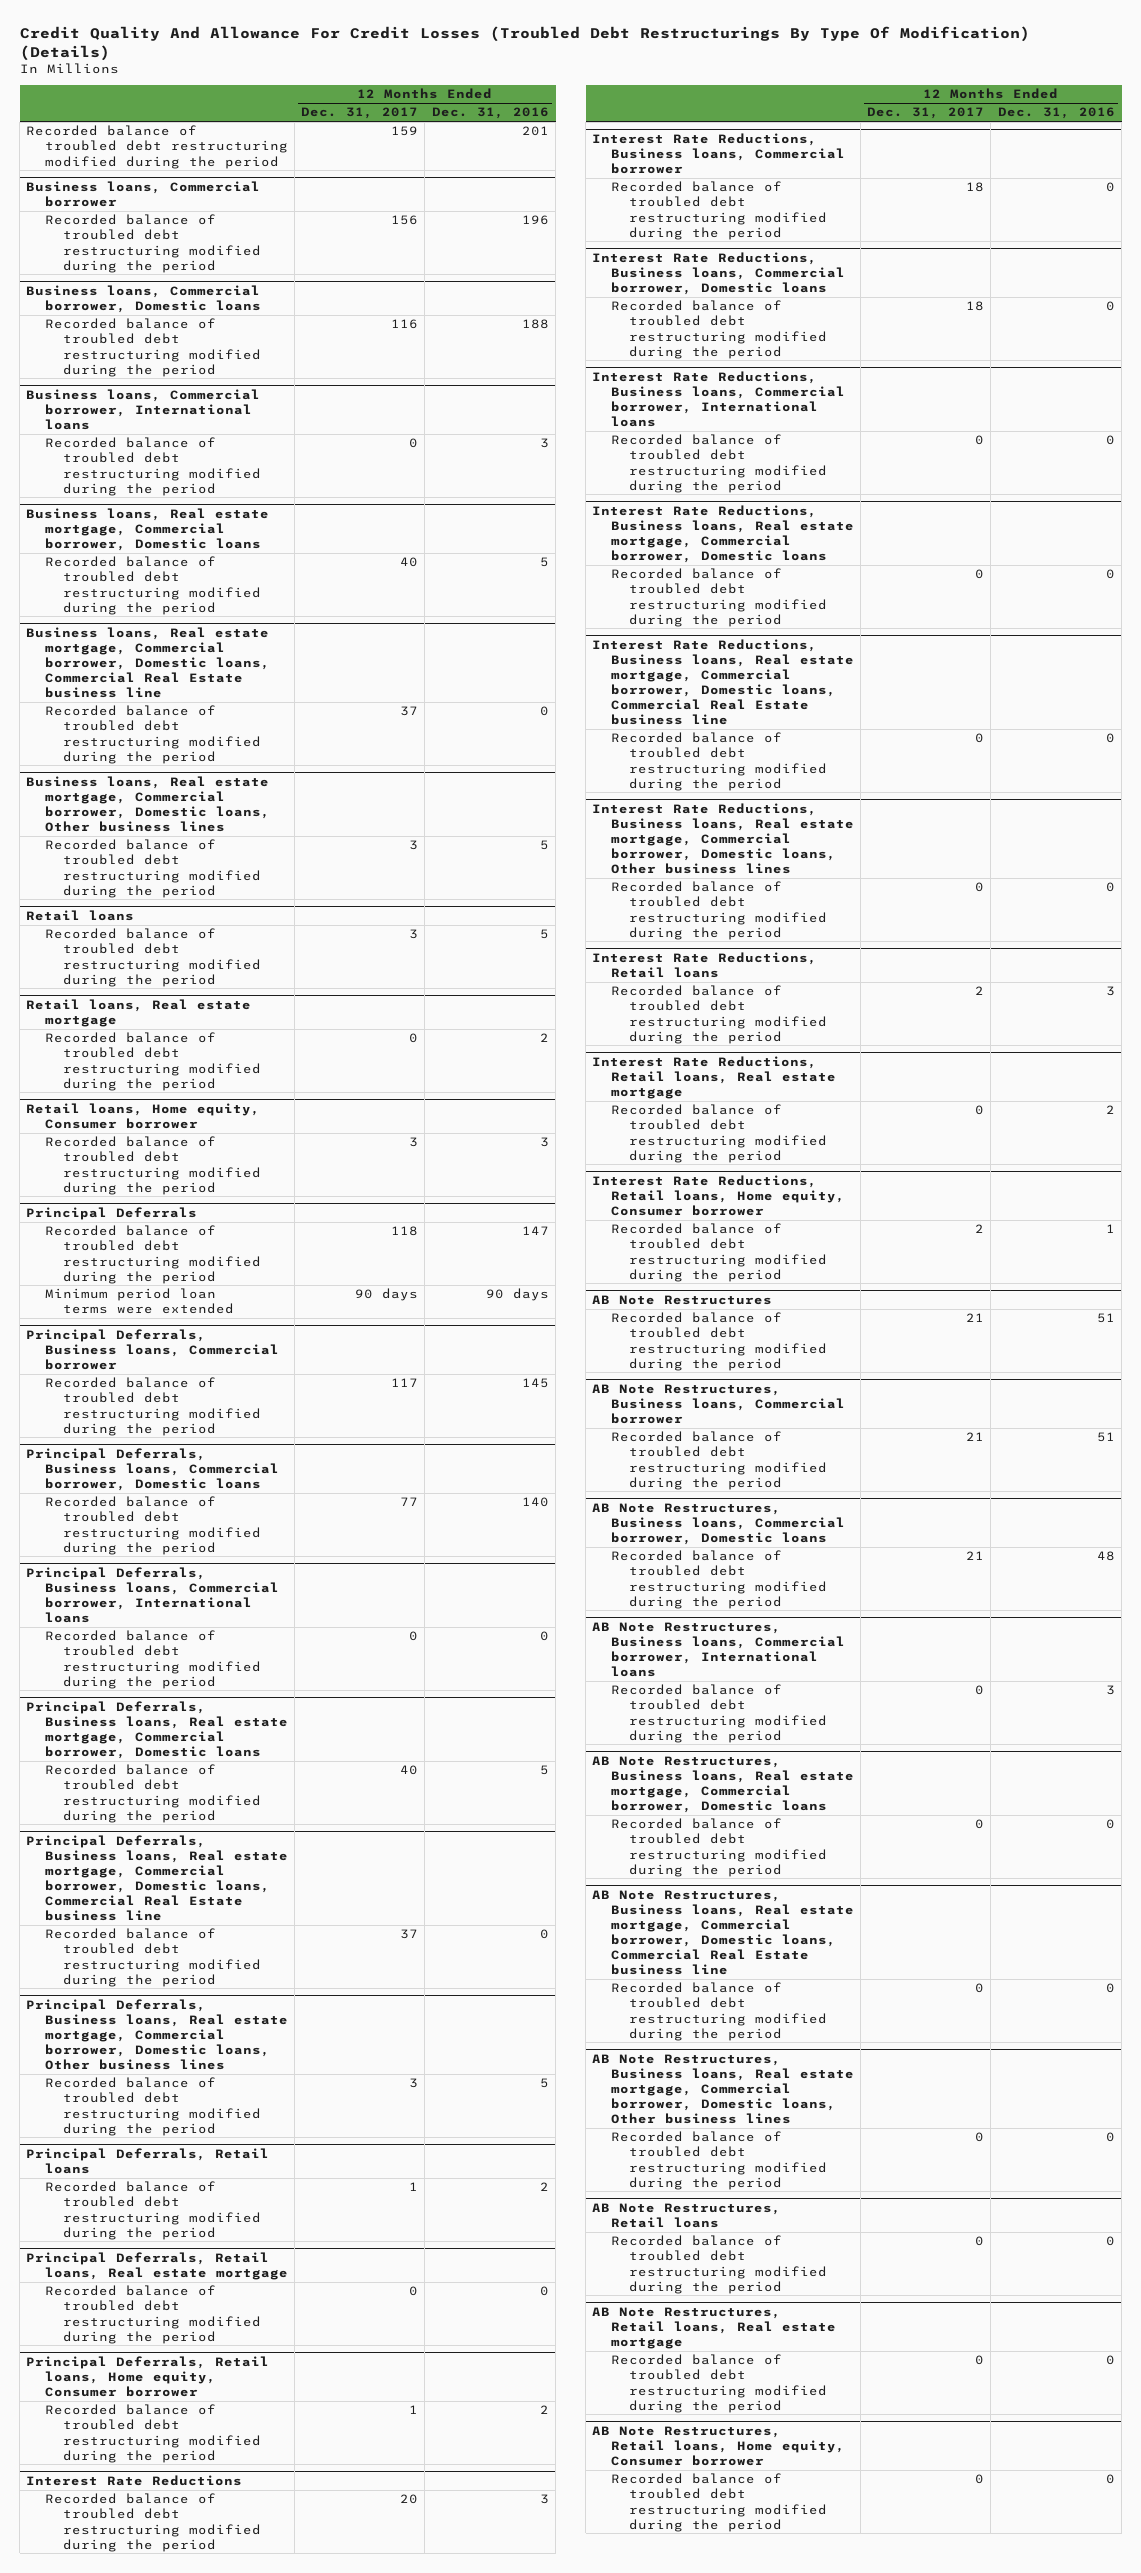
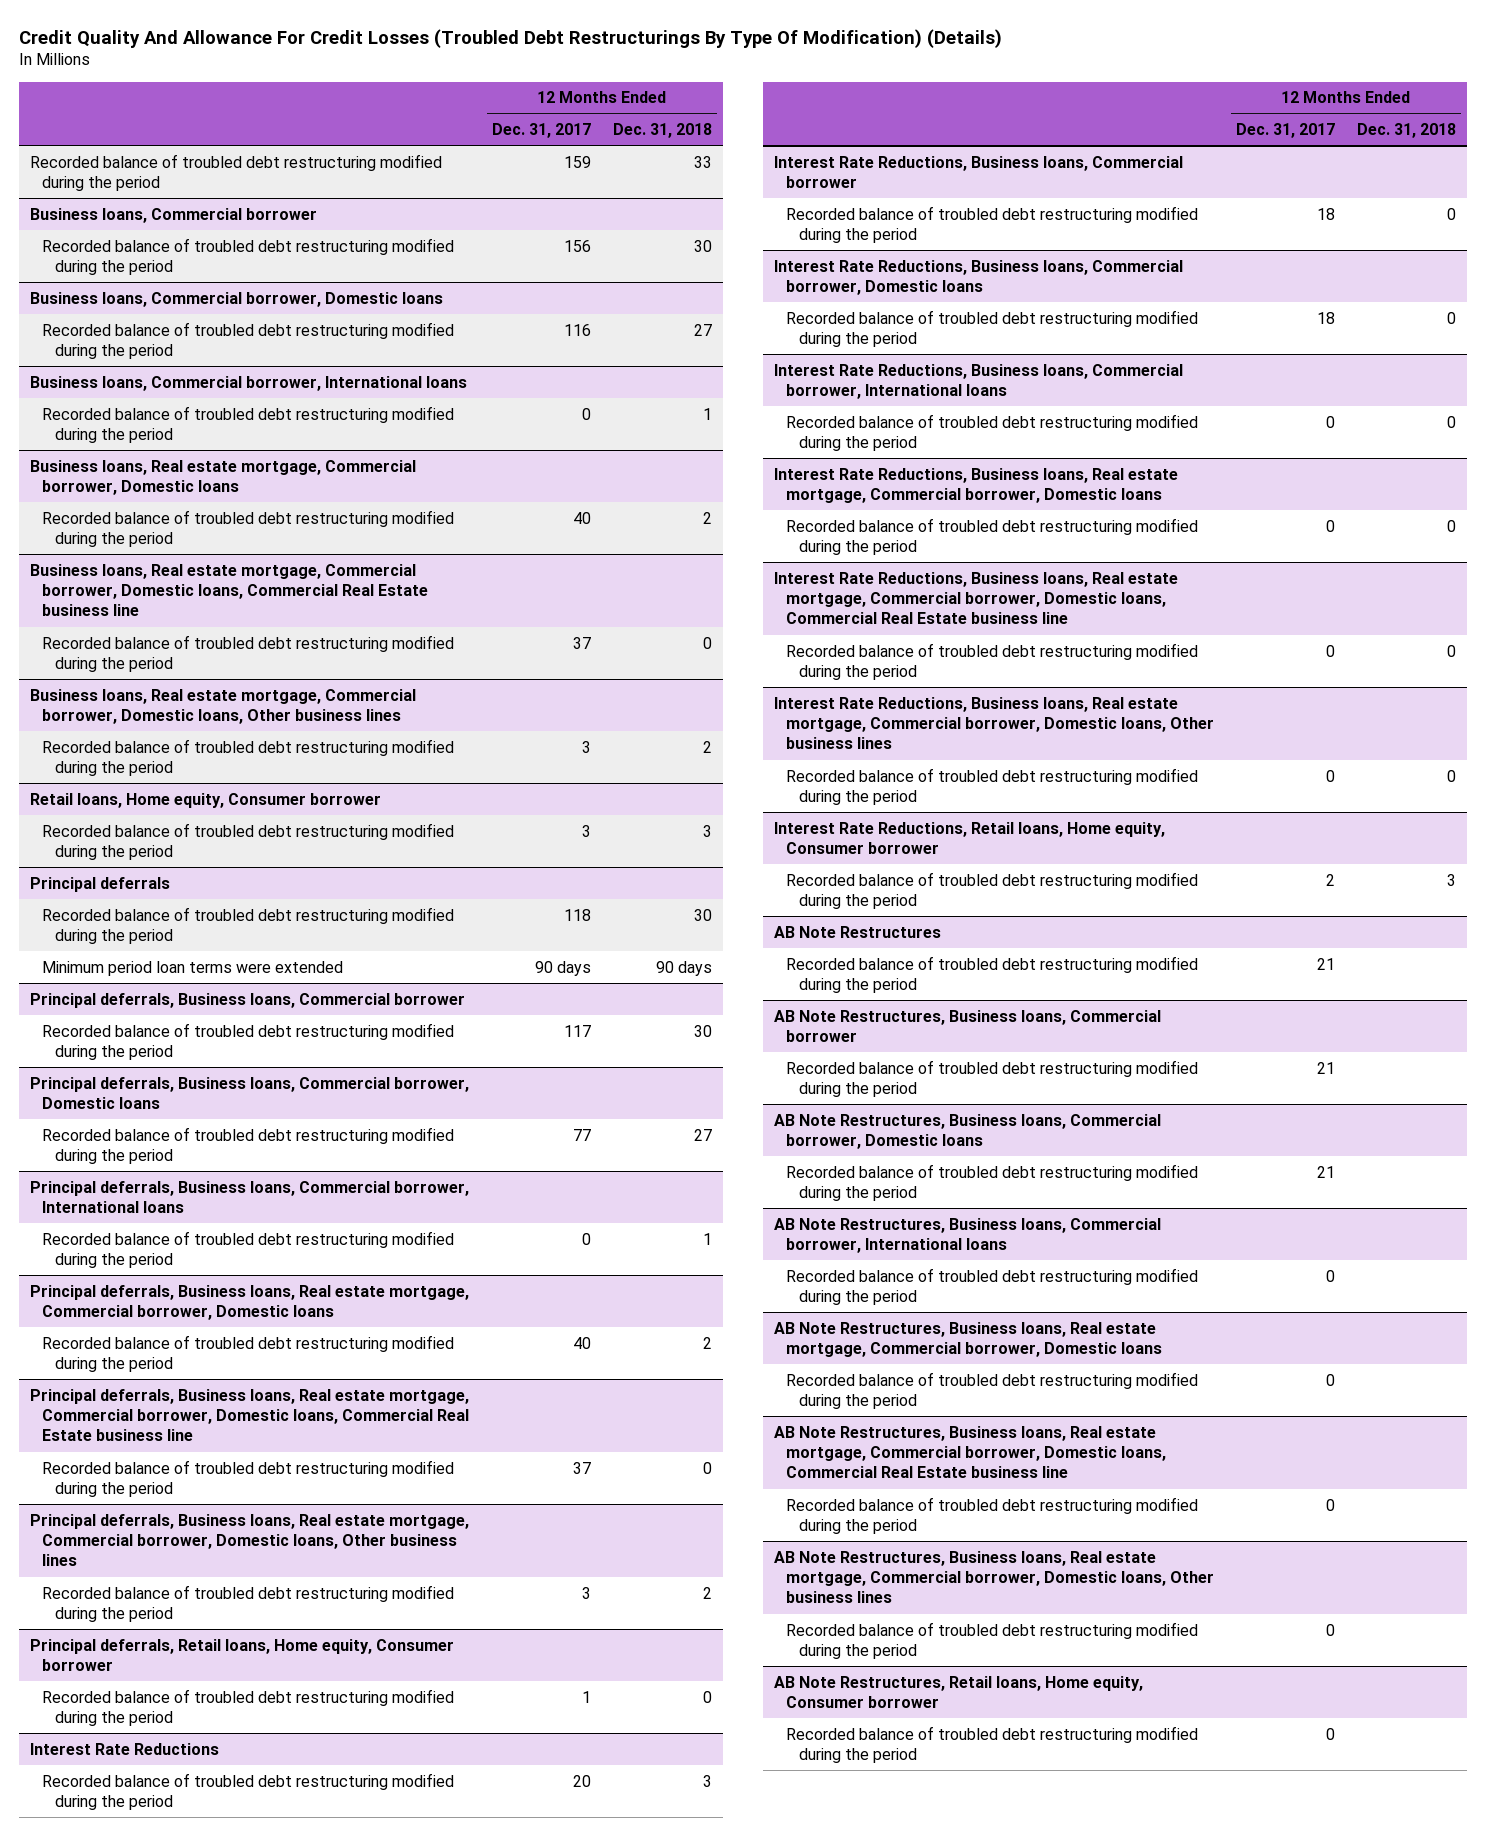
[431,107,549,120] Dec. 31, 2016 -> none
none -> [612,122,712,138] Dec. 31, 2018
[26,909,135,921] Retail loans -> none
[44,928,262,987] Recorded balance of troubled debt restructuring modified during the period -> none
[26,998,252,1027] Retail loans, Real estate mortgage -> none
[44,1032,262,1091] Recorded balance of troubled debt restructuring modified during the period -> none
[26,1206,198,1220] Principal Deferrals -> [29,876,170,892] Principal deferrals
[26,1328,279,1371] Principal Deferrals, Business loans, Commercial borrower -> [29,992,465,1008] Principal deferrals, Business loans, Commercial borrower
[26,1447,279,1492] Principal Deferrals, Business loans, Commercial borrower, Domestic loans -> [29,1076,469,1110] Principal deferrals, Business loans, Commercial borrower, Domestic loans
[26,1566,279,1624] Principal Deferrals, Business loans, Commercial borrower, International loans -> [29,1180,469,1214] Principal deferrals, Business loans, Commercial borrower, International loans
[26,1700,288,1760] Principal Deferrals, Business loans, Real estate mortgage, Commercial borrower, Domestic loans -> [29,1284,469,1321] Principal deferrals, Business loans, Real estate mortgage, Commercial borrower, Domestic loans
[26,1834,288,1922] Principal Deferrals, Business loans, Real estate mortgage, Commercial borrower, Domestic loans, Commercial Real Estate business line -> [29,1388,470,1442] Principal deferrals, Business loans, Real estate mortgage, Commercial borrower, Domestic loans, Commercial Real Estate business line
[26,1998,288,2071] Principal Deferrals, Business loans, Real estate mortgage, Commercial borrower, Domestic loans, Other business lines -> [29,1513,469,1567] Principal deferrals, Business loans, Real estate mortgage, Commercial borrower, Domestic loans, Other business lines
[26,2147,270,2174] Principal Deferrals, Retail loans -> none
[44,2181,262,2240] Recorded balance of troubled debt restructuring modified during the period -> none
[26,2251,288,2280] Principal Deferrals, Retail loans, Real estate mortgage -> none
[44,2285,262,2344] Recorded balance of troubled debt restructuring modified during the period -> none
[26,2355,270,2398] Principal Deferrals, Retail loans, Home equity, Consumer borrower -> [29,1638,454,1672] Principal deferrals, Retail loans, Home equity, Consumer borrower
[592,951,818,978] Interest Rate Reductions, Retail loans -> none
[610,985,828,1044] Recorded balance of troubled debt restructuring modified during the period -> none
[592,1055,836,1100] Interest Rate Reductions, Retail loans, Real estate mortgage -> none
[610,1104,828,1163] Recorded balance of troubled debt restructuring modified during the period -> none
[592,2202,782,2228] AB Note Restructures, Retail loans -> none
[610,2235,828,2294] Recorded balance of troubled debt restructuring modified during the period -> none
[592,2306,836,2350] AB Note Restructures, Retail loans, Real estate mortgage -> none
[610,2354,828,2413] Recorded balance of troubled debt restructuring modified during the period -> none

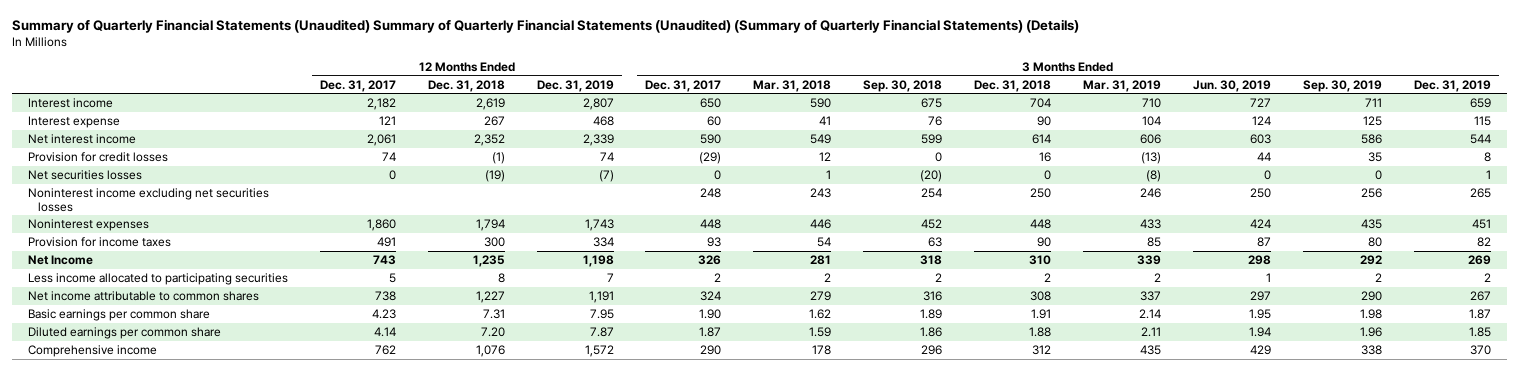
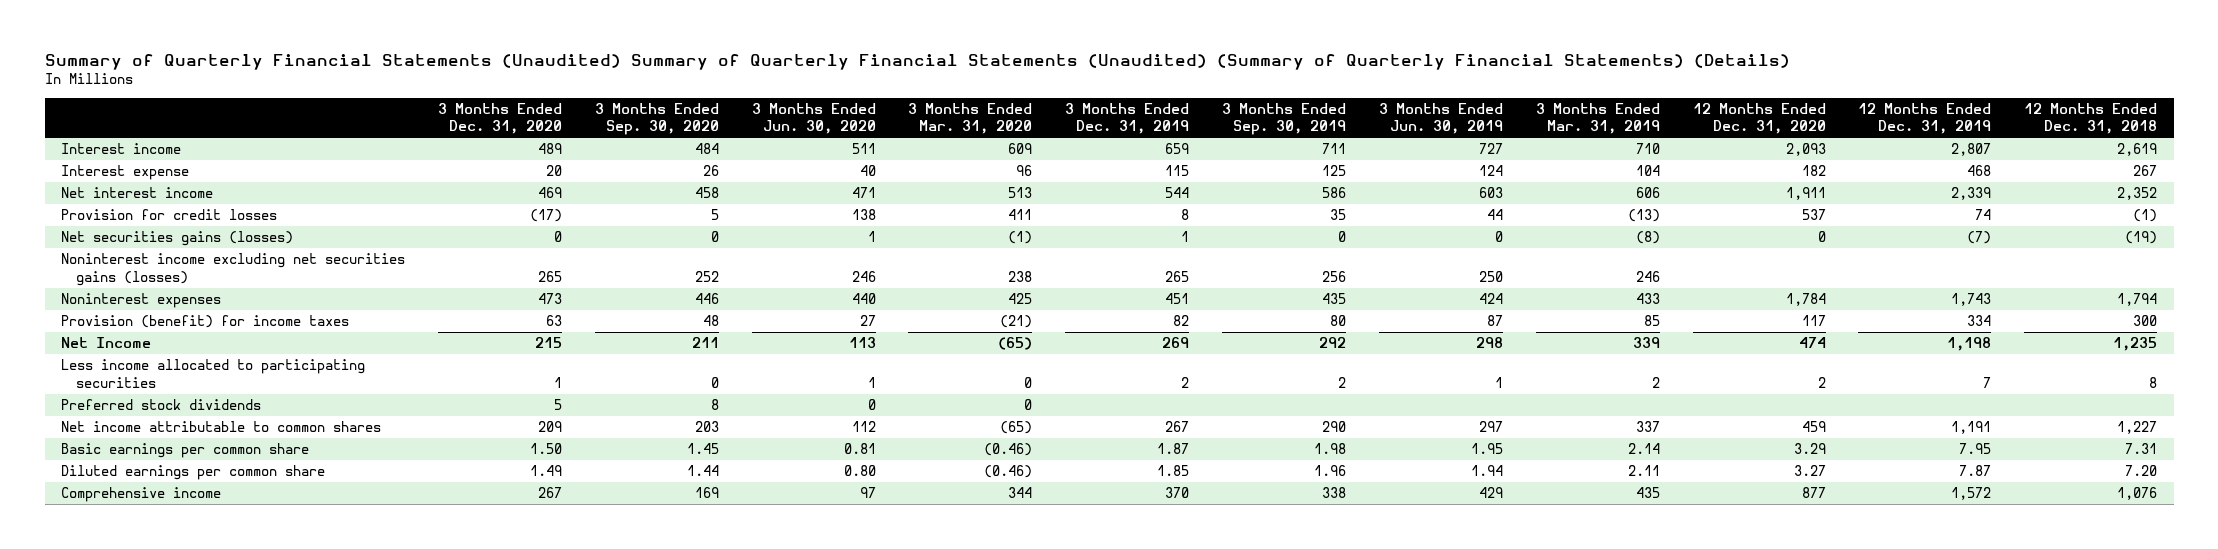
[319,79,396,92] Dec. 31, 2017 -> none
[645,79,722,92] Dec. 31, 2017 -> none
[753,79,832,92] Mar. 31, 2018 -> none
[863,79,943,92] Sep. 30, 2018 -> none
[974,79,1052,92] Dec. 31, 2018 -> none
none -> [438,102,563,135] 3 Months Ended Dec. 31, 2020
none -> [594,102,719,136] 3 Months Ended Sep. 30, 2020
none -> [751,102,876,135] 3 Months Ended Jun. 30, 2020
none -> [908,102,1033,135] 3 Months Ended Mar. 31, 2020
none -> [1692,102,1826,135] 12 Months Ended Dec. 31, 2020
[27,170,142,181] Net securities losses -> [61,231,294,247] Net securities gains (losses)
[27,188,269,212] Noninterest income excluding net securities losses -> [61,253,406,286] Noninterest income excluding net securities gains (losses)
[27,237,171,248] Provision for income taxes -> [61,315,350,329] Provision (benefit) for income taxes
none -> [61,399,262,411] Preferred stock dividends

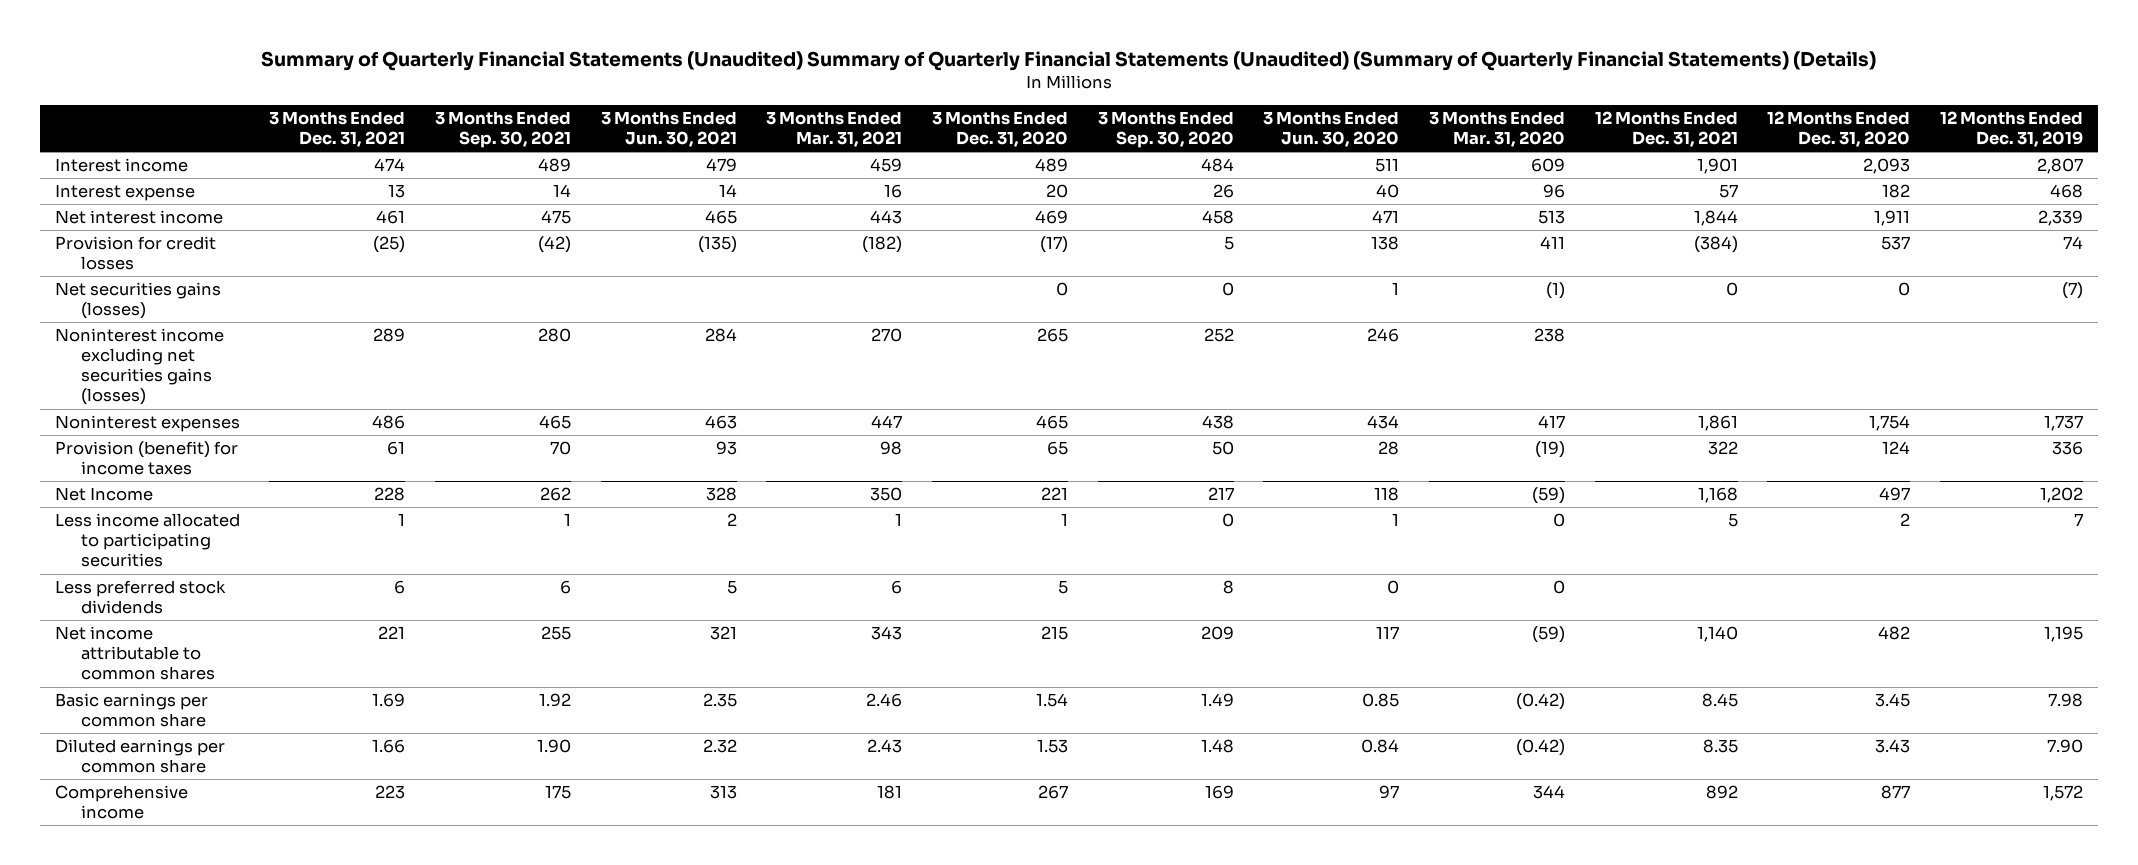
[1065,102,1190,135] 3 Months Ended Dec. 31, 2019 -> none
[1222,102,1347,136] 3 Months Ended Sep. 30, 2019 -> none
[1378,102,1503,135] 3 Months Ended Jun. 30, 2019 -> none
[1535,102,1660,135] 3 Months Ended Mar. 31, 2019 -> none
[2024,102,2158,135] 12 Months Ended Dec. 31, 2018 -> none
none -> [269,110,406,147] 3 Months Ended Dec. 31, 2021
none -> [435,110,572,148] 3 Months Ended Sep. 30, 2021
none -> [600,110,737,147] 3 Months Ended Jun. 30, 2021
none -> [766,110,903,147] 3 Months Ended Mar. 31, 2021
none -> [1594,110,1738,147] 12 Months Ended Dec. 31, 2021
[538,293,563,305] 473 -> [1036,415,1069,430] 465
[694,293,719,305] 446 -> [1201,415,1234,430] 438
[851,293,876,305] 440 -> [1367,415,1400,430] 434
[1008,293,1033,305] 425 -> [1538,415,1566,429] 417
[1785,293,1826,307] 1,784 -> [1869,415,1911,432] 1,754
[1951,293,1992,307] 1,743 -> [2044,415,2084,432] 1,737
[546,315,563,327] 63 -> [1047,441,1069,456] 65
[702,315,719,327] 48 -> [1211,441,1234,456] 50
[859,315,876,327] 27 -> [1378,441,1400,456] 28
[1000,315,1033,329] (21) -> [1535,441,1566,459] (19)
[1801,315,1826,327] 117 -> [1882,441,1911,455] 124
[1967,315,1992,327] 334 -> [2052,441,2084,456] 336
[535,337,563,349] 215 -> [1041,487,1069,501] 221
[691,337,719,349] 211 -> [1207,487,1234,501] 217
[848,337,876,349] 113 -> [1374,487,1400,502] 118
[998,337,1033,351] (65) -> [1532,487,1566,505] (59)
[1798,337,1826,349] 474 -> [1879,487,1911,502] 497
[1947,337,1992,352] 1,198 -> [2040,487,2084,504] 1,202
[61,399,262,411] Preferred stock dividends -> [54,580,226,615] Less preferred stock dividends
[538,421,563,433] 209 -> [1041,626,1069,641] 215
[694,421,719,433] 203 -> [1200,626,1234,641] 209
[851,421,876,433] 112 -> [1376,626,1400,640] 117
[1000,421,1033,435] (65) -> [1532,626,1566,644] (59)
[1801,421,1826,433] 459 -> [1878,626,1911,641] 482
[1951,421,1992,435] 1,191 -> [2044,626,2084,643] 1,195
[530,443,563,455] 1.50 -> [1036,693,1069,708] 1.54
[686,443,719,455] 1.45 -> [1200,693,1234,708] 1.49
[843,443,876,455] 0.81 -> [1362,693,1400,708] 0.85
[984,443,1033,457] (0.46) -> [1516,693,1566,711] (0.42)
[1793,443,1826,455] 3.29 -> [1875,693,1911,708] 3.45
[1959,443,1992,455] 7.95 -> [2048,693,2084,708] 7.98
[530,465,563,477] 1.49 -> [1037,739,1069,754] 1.53
[686,465,719,477] 1.44 -> [1200,739,1234,754] 1.48
[843,465,876,477] 0.80 -> [1361,739,1400,754] 0.84
[984,465,1033,479] (0.46) -> [1516,739,1566,757] (0.42)
[1793,465,1826,477] 3.27 -> [1875,739,1911,754] 3.43
[1959,465,1992,477] 7.87 -> [2047,739,2084,754] 7.90

